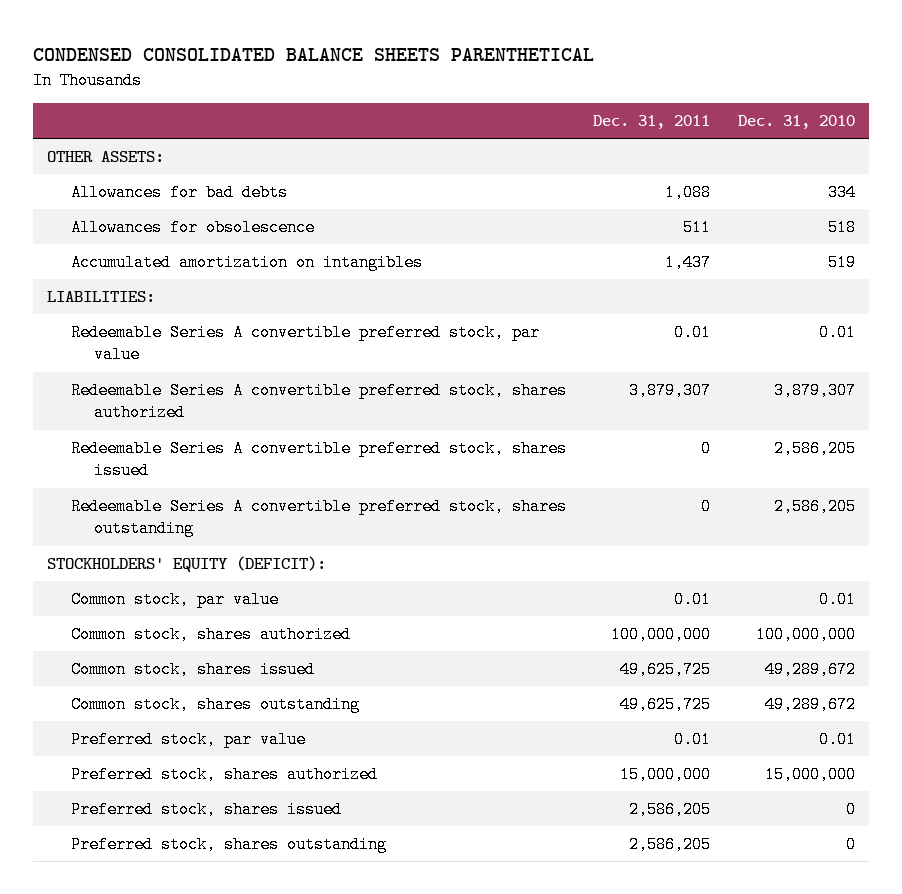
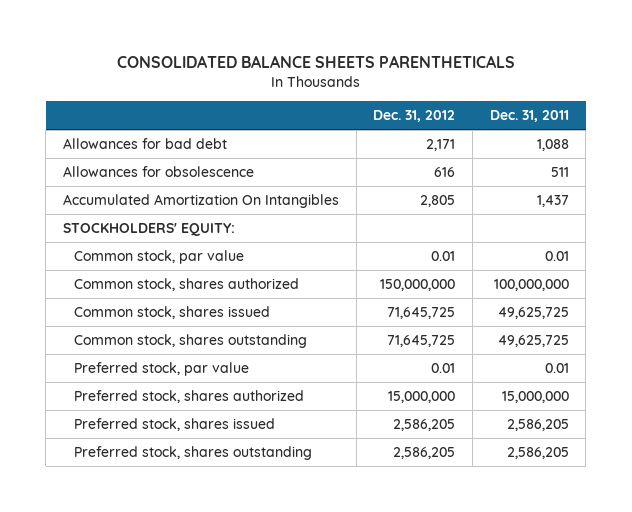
[32,47,594,61] CONDENSED CONSOLIDATED BALANCE SHEETS PARENTHETICAL -> [116,54,515,68] CONSOLIDATED BALANCE SHEETS PARENTHETICALS
[737,115,855,130] Dec. 31, 2010 -> none
none -> [373,110,456,123] Dec. 31, 2012
[46,151,164,163] OTHER ASSETS: -> none
[70,184,288,202] Allowances for bad debts -> [63,138,228,150] Allowances for bad debt
[46,291,155,303] LIABILITIES: -> none
[70,324,540,364] Redeemable Series A convertible preferred stock, par value -> none
[70,382,567,422] Redeemable Series A convertible preferred stock, shares authorized -> none
[70,440,567,480] Redeemable Series A convertible preferred stock, shares issued -> none
[70,498,567,538] Redeemable Series A convertible preferred stock, shares outstanding -> none
[70,254,423,272] Accumulated amortization on intangibles -> [63,194,340,209] Accumulated Amortization On Intangibles
[46,556,326,573] STOCKHOLDERS' EQUITY (DEFICIT): -> [63,223,236,237] STOCKHOLDERS' EQUITY:

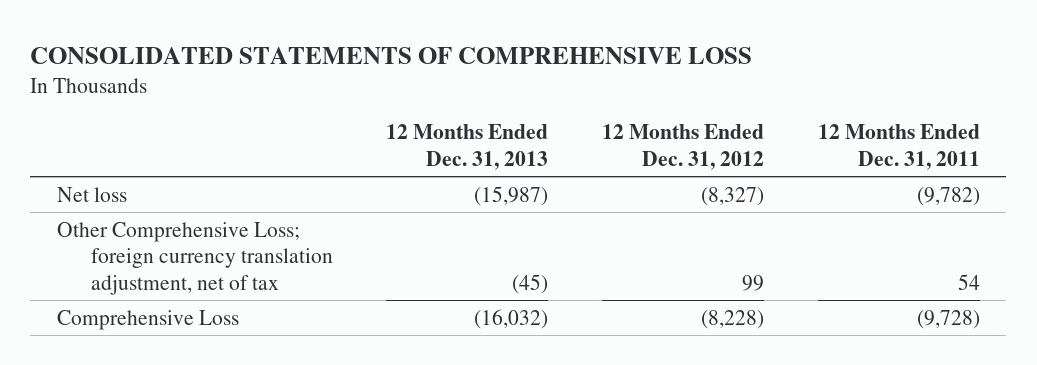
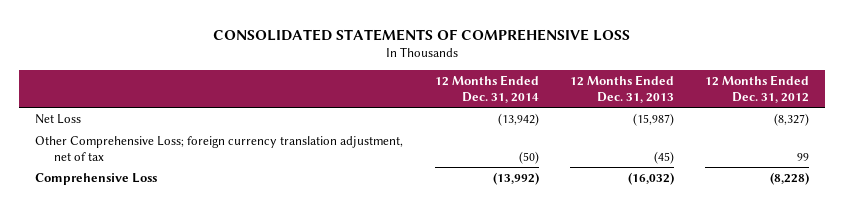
[817,124,980,170] 12 Months Ended Dec. 31, 2011 -> none
none -> [434,75,539,103] 12 Months Ended Dec. 31, 2014
[57,186,128,202] Net loss -> [35,114,82,125] Net Loss

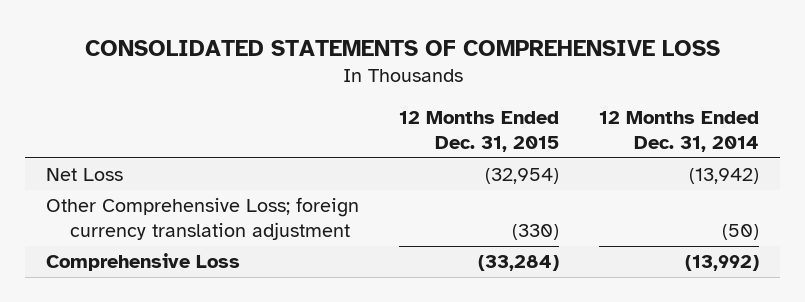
[570,75,675,103] 12 Months Ended Dec. 31, 2013 -> none
[705,75,810,103] 12 Months Ended Dec. 31, 2012 -> none
none -> [399,111,560,152] 12 Months Ended Dec. 31, 2015
[35,136,404,161] Other Comprehensive Loss; foreign currency translation adjustment, net of tax -> [45,197,359,240] Other Comprehensive Loss; foreign currency translation adjustment

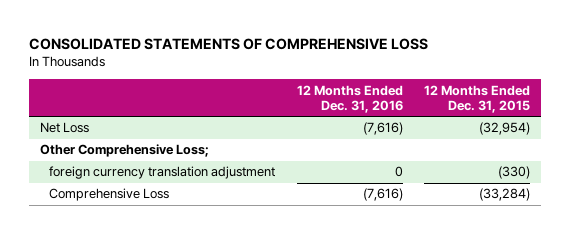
[599,111,760,152] 12 Months Ended Dec. 31, 2014 -> none
none -> [296,84,403,114] 12 Months Ended Dec. 31, 2016
none -> [39,144,209,158] Other Comprehensive Loss;
[45,197,359,240] Other Comprehensive Loss; foreign currency translation adjustment -> [49,166,276,180] foreign currency translation adjustment

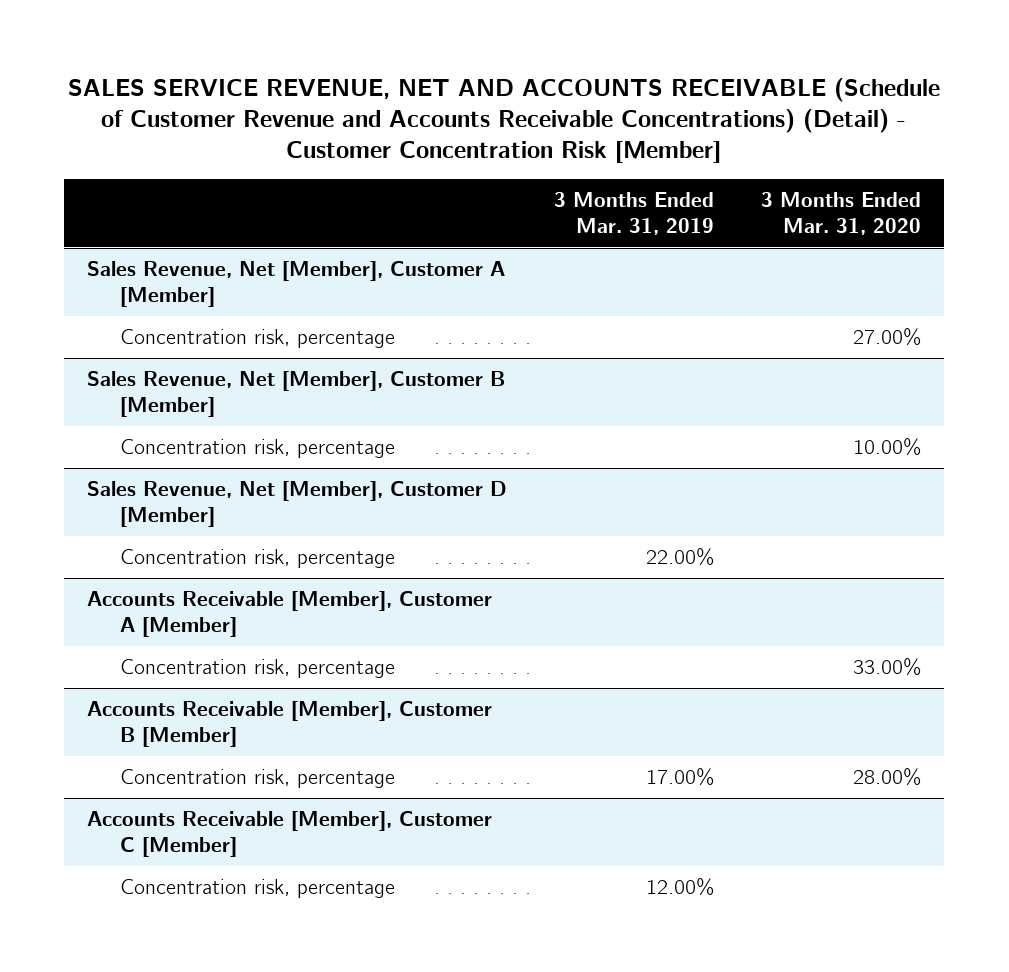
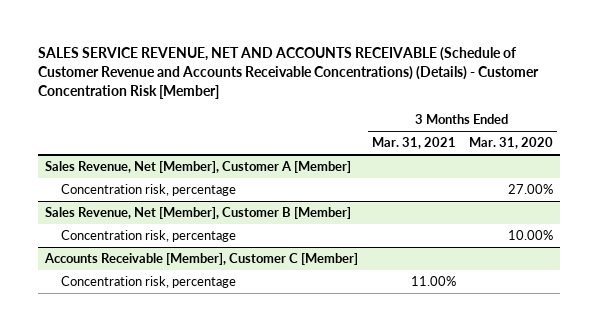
[68,77,941,164] SALES SERVICE REVENUE, NET AND ACCOUNTS RECEIVABLE (Schedule of Customer Revenue and Accounts Receivable Concentrations) (Detail) - Customer Concentration Risk [Member] -> [38,46,540,99] SALES SERVICE REVENUE, NET AND ACCOUNTS RECEIVABLE (Schedule of Customer Revenue and Accounts Receivable Concentrations) (Details) - Customer Concentration Risk [Member]
[554,191,715,235] 3 Months Ended Mar. 31, 2019 -> none
none -> [371,137,456,150] Mar. 31, 2021
[87,480,508,527] Sales Revenue, Net [Member], Customer D [Member] -> none
[119,548,395,568] Concentration risk, percentage -> none
[87,590,493,637] Accounts Receivable [Member], Customer A [Member] -> none
[119,658,395,678] Concentration risk, percentage -> none
[87,700,493,747] Accounts Receivable [Member], Customer B [Member] -> none
[119,768,395,788] Concentration risk, percentage -> none

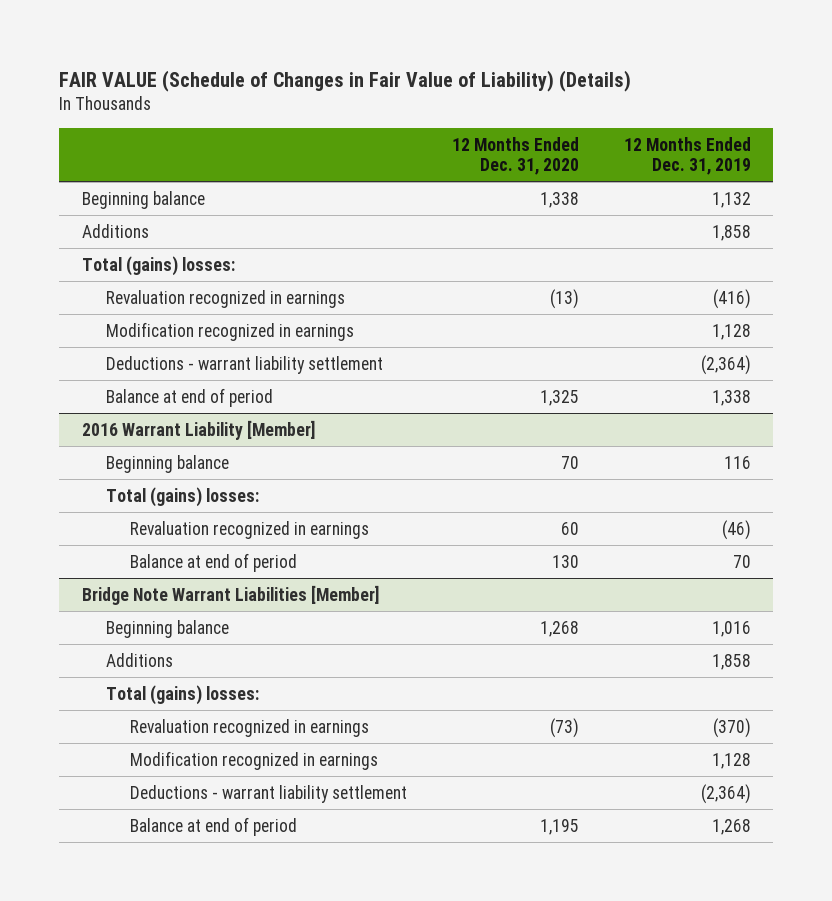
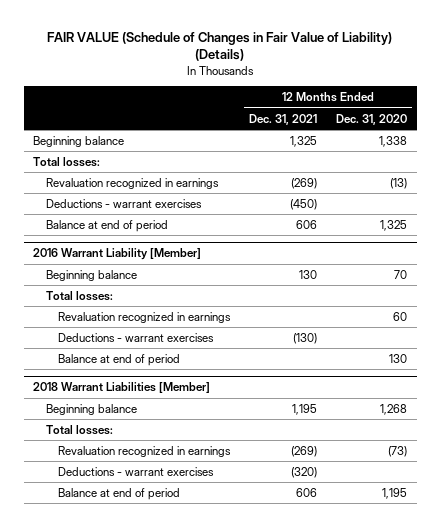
[623,136,751,176] 12 Months Ended Dec. 31, 2019 -> none
none -> [248,113,317,125] Dec. 31, 2021
[81,223,149,238] Additions -> none
[81,255,235,276] Total (gains) losses: -> [33,156,101,167] Total losses:
[105,321,354,341] Modification recognized in earnings -> none
[105,355,383,374] Deductions - warrant liability settlement -> [45,198,202,208] Deductions - warrant exercises
[105,486,259,507] Total (gains) losses: -> [45,290,113,301] Total losses:
none -> [57,332,214,342] Deductions - warrant exercises
[81,584,379,605] Bridge Note Warrant Liabilities [Member] -> [33,381,211,393] 2018 Warrant Liabilities [Member]
[105,652,173,667] Additions -> none
[105,684,259,705] Total (gains) losses: -> [45,424,113,435] Total losses:
[130,750,379,770] Modification recognized in earnings -> none
[130,784,408,803] Deductions - warrant liability settlement -> [57,466,214,476] Deductions - warrant exercises

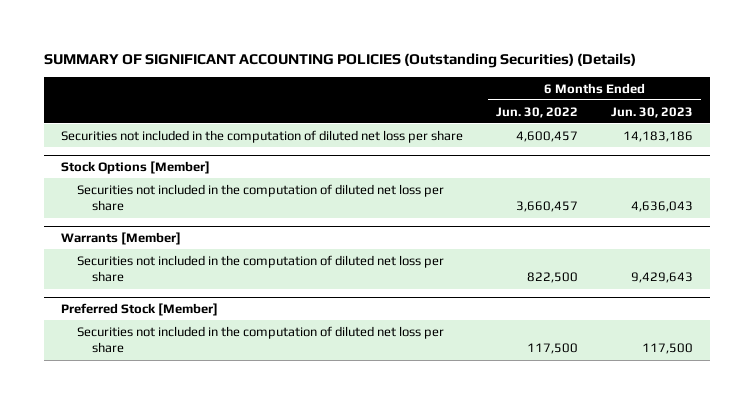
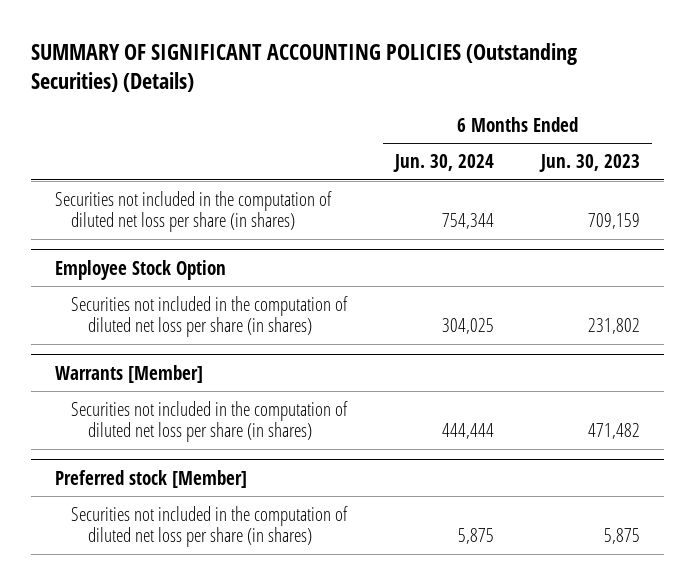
[495,106,578,118] Jun. 30, 2022 -> none
none -> [392,154,494,173] Jun. 30, 2024
[60,129,463,143] Securities not included in the computation of diluted net loss per share -> [54,190,332,233] Securities not included in the computation of diluted net loss per share (in shares)
[623,130,694,142] 14,183,186 -> [588,213,641,230] 709,159
[60,161,210,175] Stock Options [Member] -> [54,259,226,280] Employee Stock Option
[76,183,444,212] Securities not included in the computation of diluted net loss per share -> [71,295,349,338] Securities not included in the computation of diluted net loss per share (in shares)
[631,201,694,213] 4,636,043 -> [588,318,641,335] 231,802
[76,254,444,283] Securities not included in the computation of diluted net loss per share -> [71,400,349,443] Securities not included in the computation of diluted net loss per share (in shares)
[631,272,694,284] 9,429,643 -> [588,423,641,440] 471,482
[60,303,218,317] Preferred Stock [Member] -> [54,469,247,488] Preferred stock [Member]
[76,325,444,354] Securities not included in the computation of diluted net loss per share -> [71,505,349,548] Securities not included in the computation of diluted net loss per share (in shares)
[642,343,694,355] 117,500 -> [604,528,641,545] 5,875

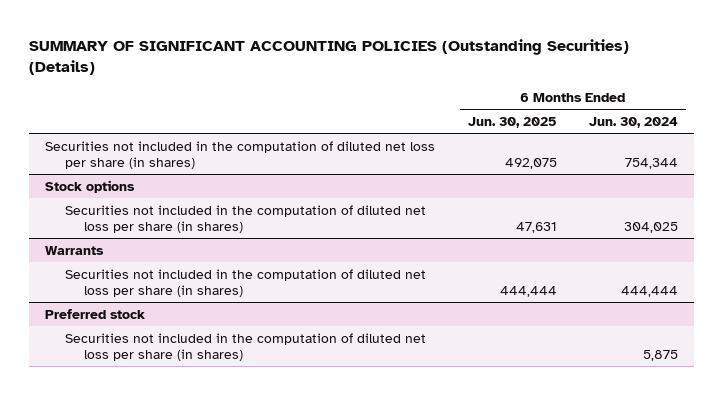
[539,154,641,173] Jun. 30, 2023 -> none
none -> [467,116,557,128] Jun. 30, 2025
[54,259,226,280] Employee Stock Option -> [45,179,136,193] Stock options
[54,364,203,383] Warrants [Member] -> [45,245,105,255] Warrants
[54,469,247,488] Preferred stock [Member] -> [45,308,146,319] Preferred stock

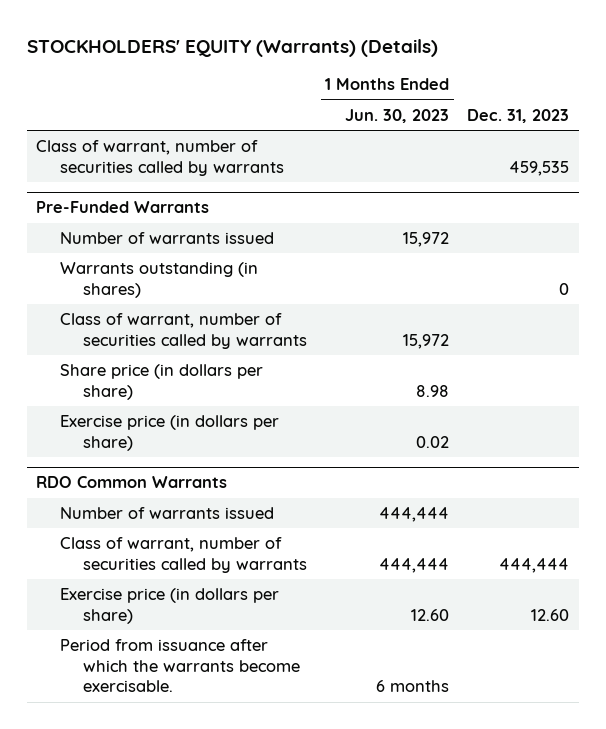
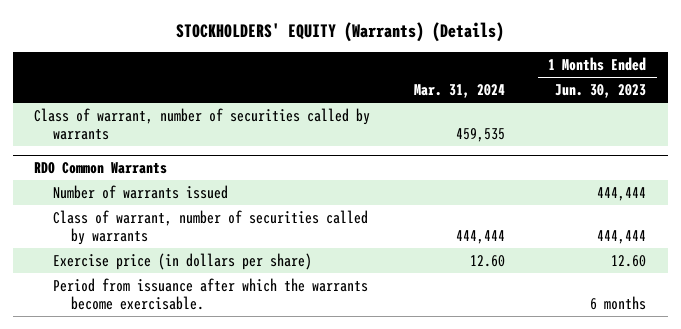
[467,108,570,123] Dec. 31, 2023 -> none
none -> [413,84,505,99] Mar. 31, 2024
[36,201,210,214] Pre-Funded Warrants -> none
[59,232,274,245] Number of warrants issued -> none
[59,262,258,298] Warrants outstanding (in shares) -> none
[59,313,307,349] Class of warrant, number of securities called by warrants -> none
[59,364,263,400] Share price (in dollars per share) -> none
[59,415,279,451] Exercise price (in dollars per share) -> none

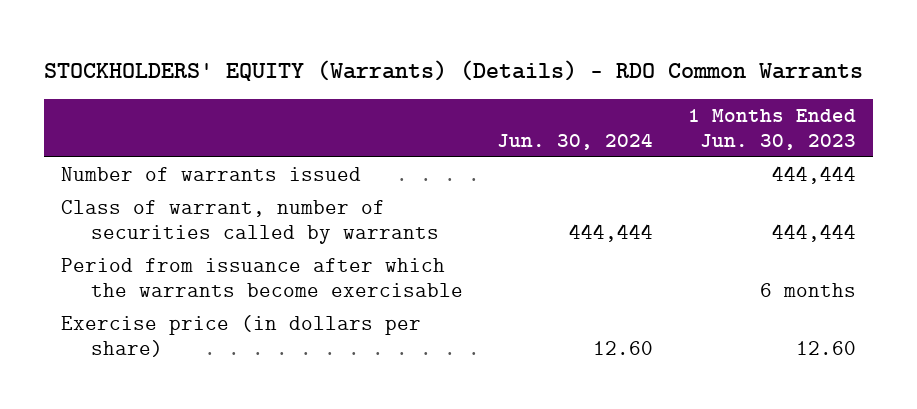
[176,21,505,42] STOCKHOLDERS' EQUITY (Warrants) (Details) -> [44,59,864,81] STOCKHOLDERS' EQUITY (Warrants) (Details) - RDO Common Warrants
[413,84,505,99] Mar. 31, 2024 -> none
none -> [497,132,654,150] Jun. 30, 2024
[34,107,371,141] Class of warrant, number of securities called by warrants -> none
[34,161,168,174] RDO Common Warrants -> none
none -> [61,257,464,297] Period from issuance after which the warrants become exercisable
[52,277,368,311] Period from issuance after which the warrants become exercisable. -> none

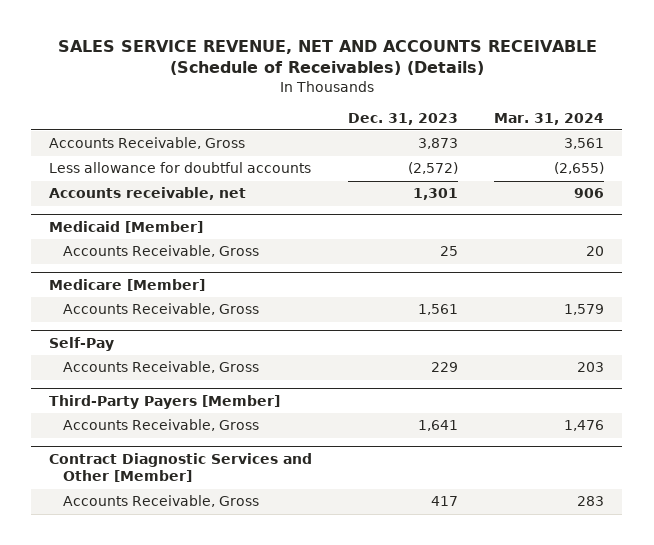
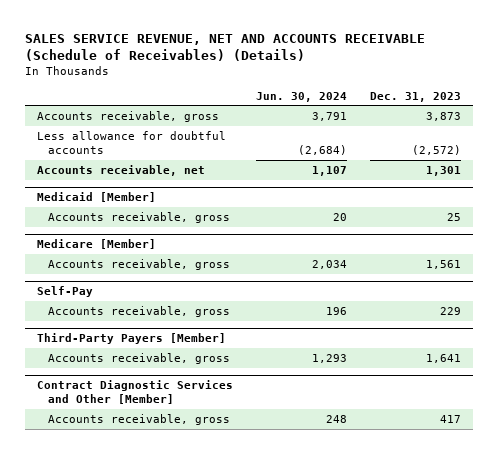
[494,112,605,125] Mar. 31, 2024 -> none
none -> [256,91,348,102] Jun. 30, 2024
[49,137,246,150] Accounts Receivable, Gross -> [37,110,220,122] Accounts receivable, gross
[63,245,260,258] Accounts Receivable, Gross -> [47,211,230,223] Accounts receivable, gross
[63,303,260,316] Accounts Receivable, Gross -> [47,258,230,270] Accounts receivable, gross
[63,361,260,374] Accounts Receivable, Gross -> [47,305,230,317] Accounts receivable, gross
[63,419,260,432] Accounts Receivable, Gross -> [47,352,230,364] Accounts receivable, gross
[63,495,260,508] Accounts Receivable, Gross -> [47,413,230,425] Accounts receivable, gross

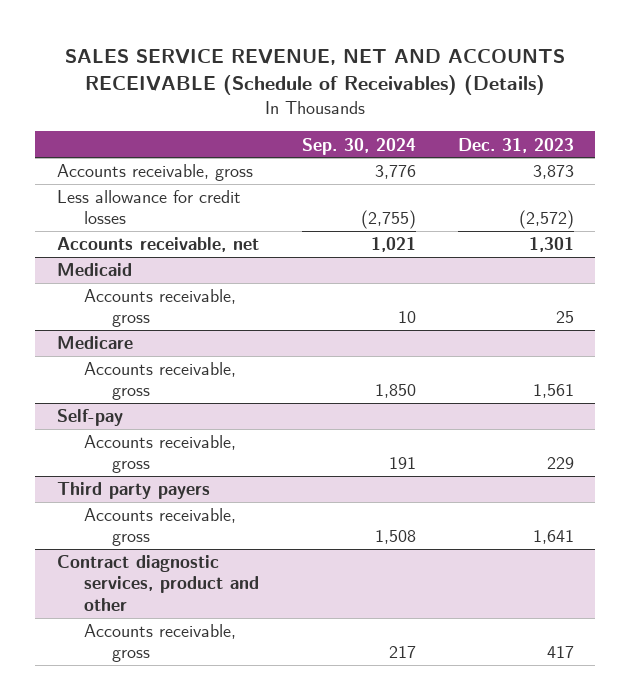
[256,91,348,102] Jun. 30, 2024 -> none
none -> [301,137,416,155] Sep. 30, 2024
[37,130,227,155] Less allowance for doubtful accounts -> [56,190,241,225] Less allowance for credit losses
[37,192,157,203] Medicaid [Member] -> [56,263,132,277] Medicaid
[37,239,157,250] Medicare [Member] -> [56,336,133,350] Medicare
[37,286,94,298] Self-Pay -> [56,409,123,427] Self-pay
[37,333,227,345] Third-Party Payers [Member] -> [56,482,210,500] Third party payers
[37,380,234,405] Contract Diagnostic Services and Other [Member] -> [56,555,260,611] Contract diagnostic services, product and other

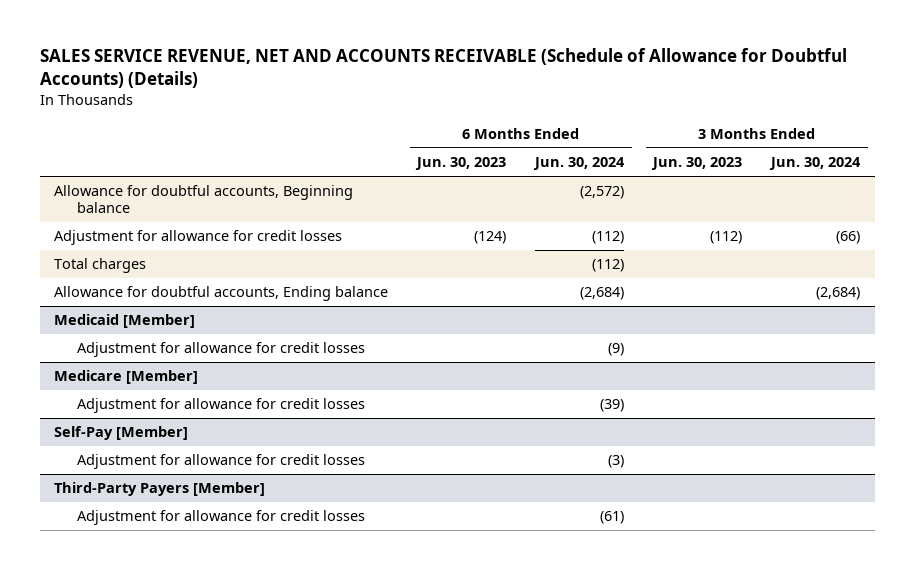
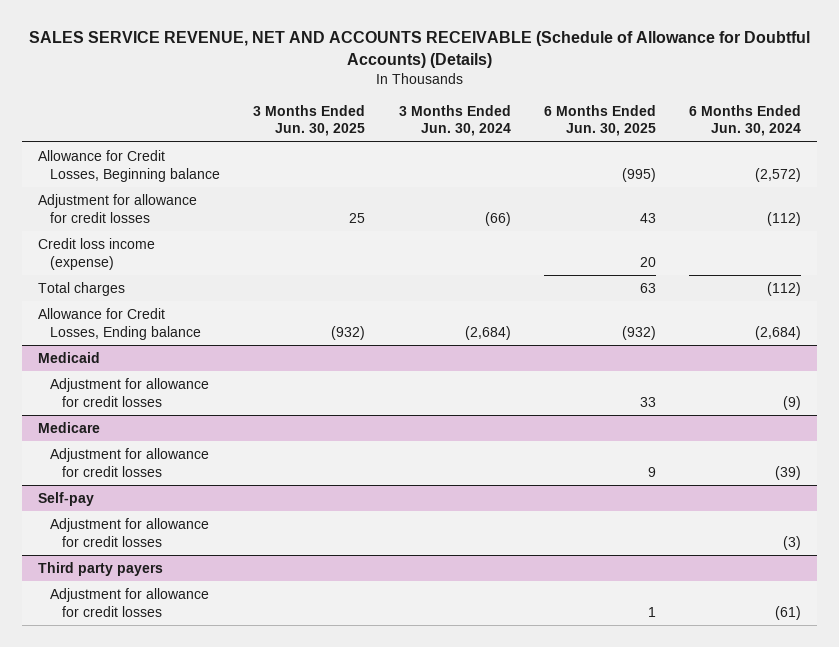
[415,157,507,171] Jun. 30, 2023 -> none
[651,157,743,171] Jun. 30, 2023 -> none
none -> [253,104,366,137] 3 Months Ended Jun. 30, 2025
none -> [543,104,656,137] 6 Months Ended Jun. 30, 2025
[54,185,354,214] Allowance for doubtful accounts, Beginning balance -> [38,149,221,182] Allowance for Credit Losses, Beginning balance
none -> [38,237,156,270] Credit loss income (expense)
[54,286,389,302] Allowance for doubtful accounts, Ending balance -> [38,307,202,340] Allowance for Credit Losses, Ending balance
[54,314,196,329] Medicaid [Member] -> [38,351,101,363] Medicaid
[54,370,199,385] Medicare [Member] -> [38,421,101,433] Medicare
[54,426,189,441] Self-Pay [Member] -> [38,491,95,506] Self-pay
[54,482,266,497] Third-Party Payers [Member] -> [38,561,164,576] Third party payers

